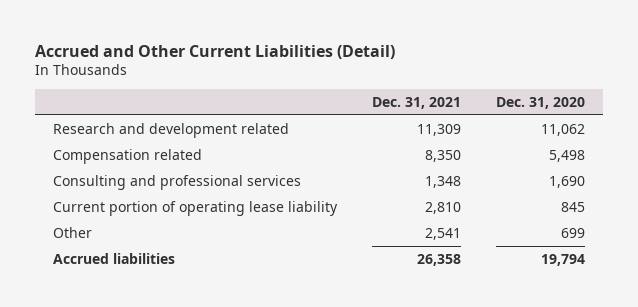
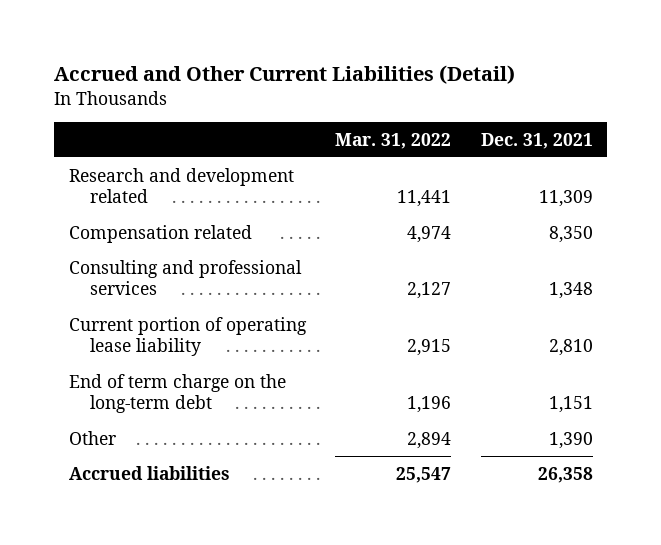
[496,97,586,110] Dec. 31, 2020 -> none
none -> [335,132,452,149] Mar. 31, 2022
none -> [68,373,286,414] End of term charge on the long-term debt
[425,227,462,240] 2,541 -> [548,431,593,449] 1,390

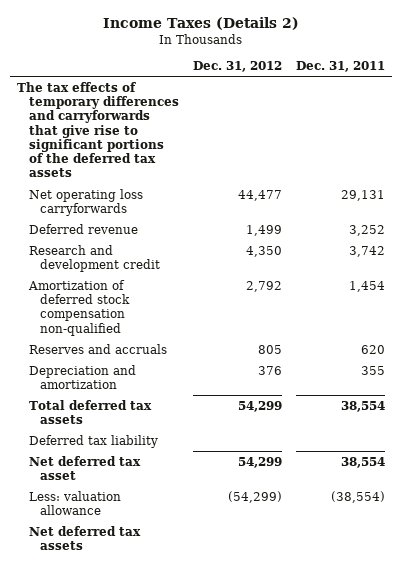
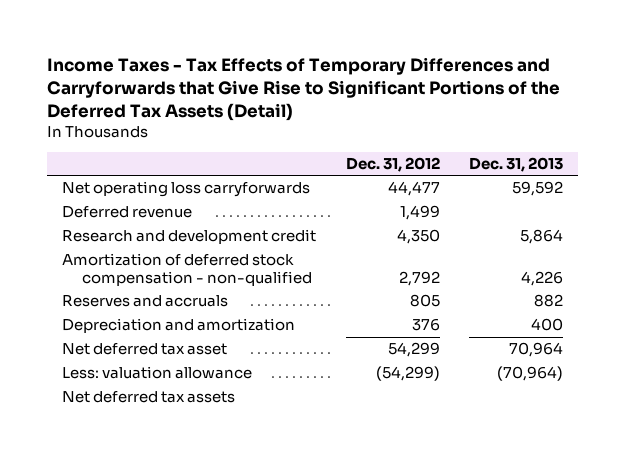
[103,17,300,31] Income Taxes (Details 2) -> [47,56,561,121] Income Taxes - Tax Effects of Temporary Differences and Carryforwards that Give Rise to Significant Portions of the Deferred Tax Assets (Detail)
[296,61,386,73] Dec. 31, 2011 -> none
none -> [469,157,564,173] Dec. 31, 2013
[17,81,179,178] The tax effects of temporary differences and carryforwards that give rise to significant portions of the deferred tax assets -> none
[27,279,131,336] Amortization of deferred stock compensation non-qualified -> [62,253,312,286] Amortization of deferred stock compensation - non-qualified
[28,399,152,425] Total deferred tax assets -> none
[28,434,158,448] Deferred tax liability -> none

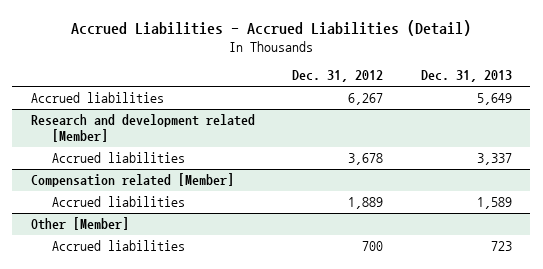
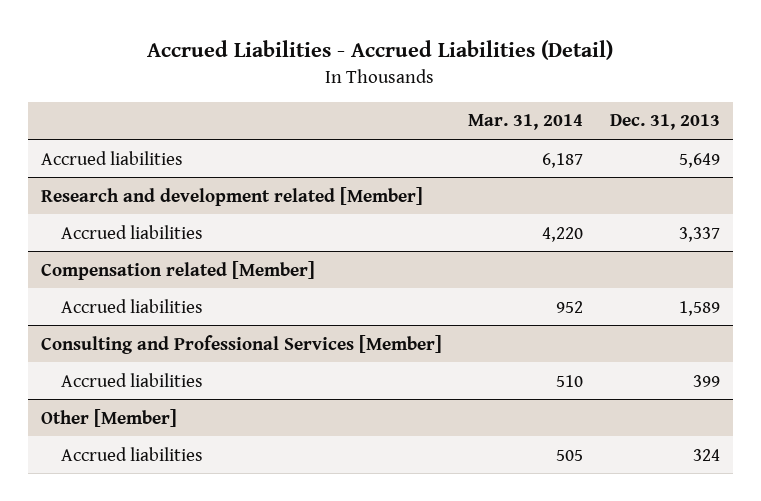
[292,70,384,83] Dec. 31, 2012 -> none
none -> [468,114,584,131] Mar. 31, 2014
none -> [41,334,443,354] Consulting and Professional Services [Member]
none -> [61,372,204,387] Accrued liabilities
[490,241,512,252] 723 -> [692,448,720,461] 324

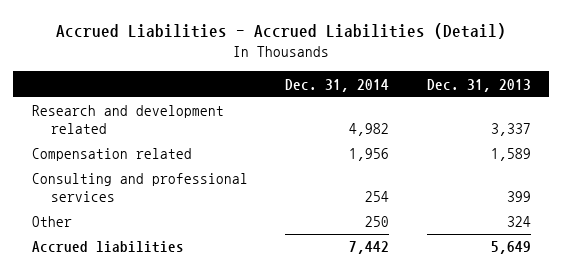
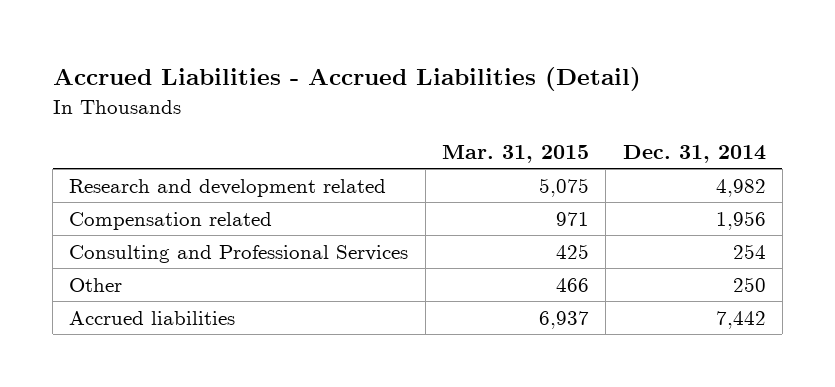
[426,78,531,92] Dec. 31, 2013 -> none
none -> [441,144,589,163] Mar. 31, 2015
[31,173,248,202] Consulting and professional services -> [69,244,409,263] Consulting and Professional Services

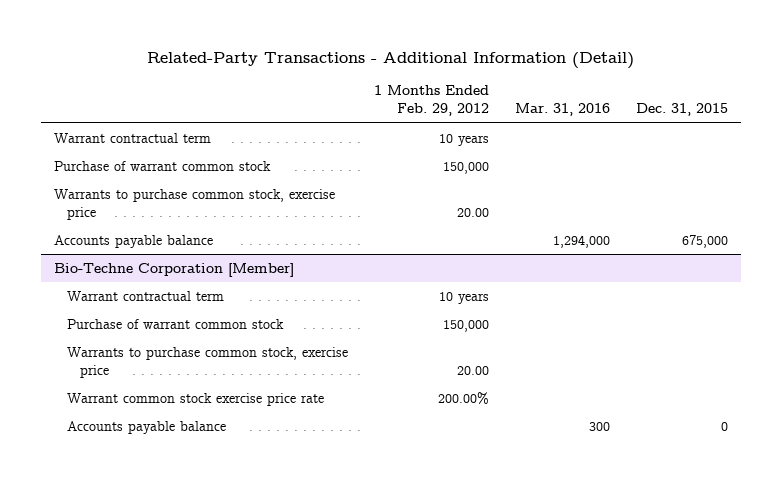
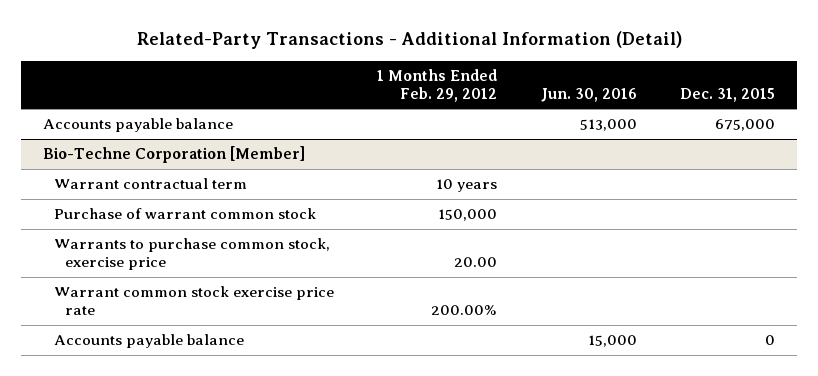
[514,103,610,117] Mar. 31, 2016 -> none
none -> [540,87,637,102] Jun. 30, 2016
[54,132,212,143] Warrant contractual term -> none
[54,160,272,171] Purchase of warrant common stock -> none
[54,188,336,220] Warrants to purchase common stock, exercise price -> none

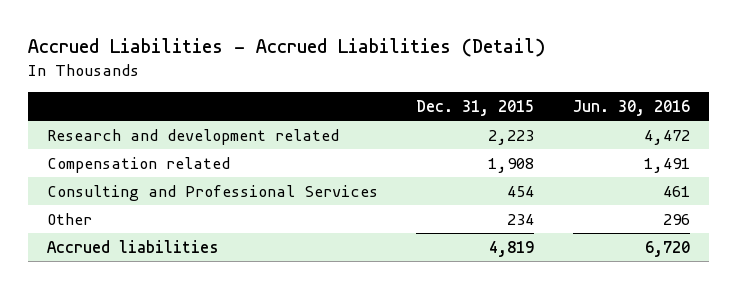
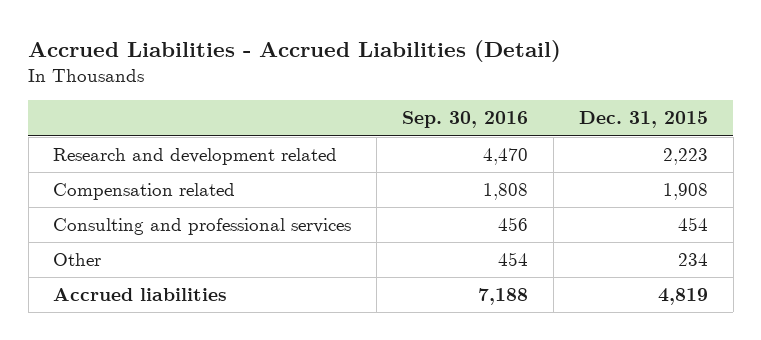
[572,99,690,116] Jun. 30, 2016 -> none
none -> [402,111,529,129] Sep. 30, 2016
[46,184,378,201] Consulting and Professional Services -> [53,217,352,235] Consulting and professional services

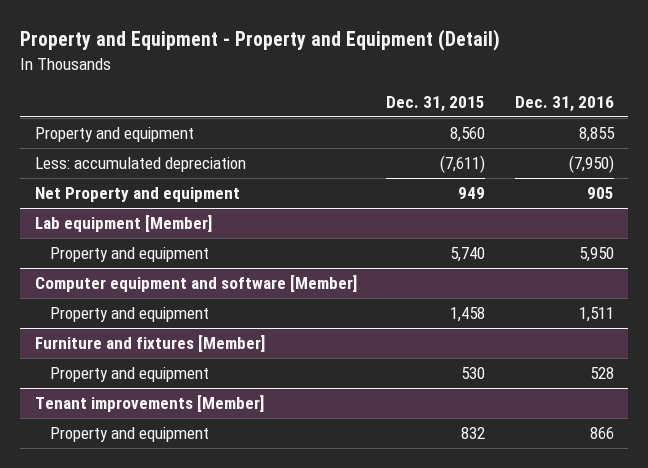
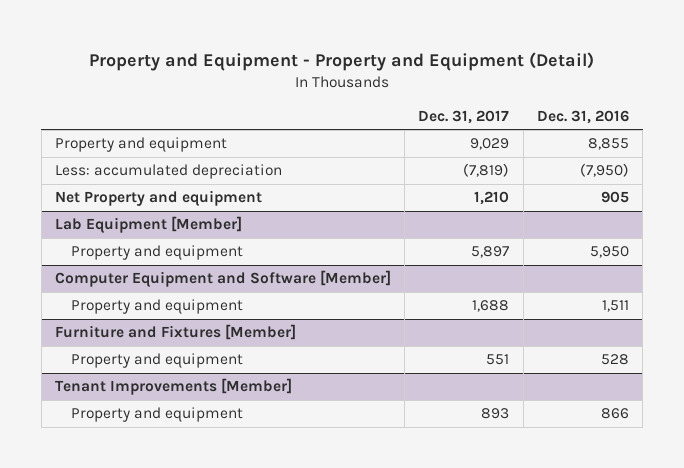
[386,95,486,112] Dec. 31, 2015 -> none
none -> [418,109,510,124] Dec. 31, 2017
[34,215,212,233] Lab equipment [Member] -> [55,216,243,234] Lab Equipment [Member]
[34,275,357,293] Computer equipment and software [Member] -> [55,270,392,288] Computer Equipment and Software [Member]
[34,335,265,353] Furniture and fixtures [Member] -> [55,324,297,341] Furniture and Fixtures [Member]
[34,395,264,413] Tenant improvements [Member] -> [55,378,293,396] Tenant Improvements [Member]

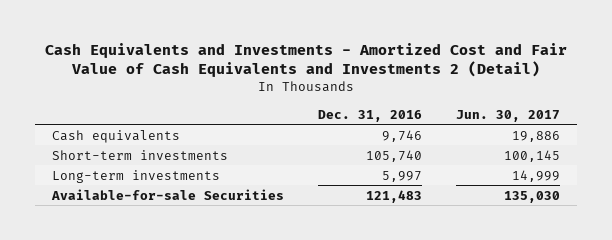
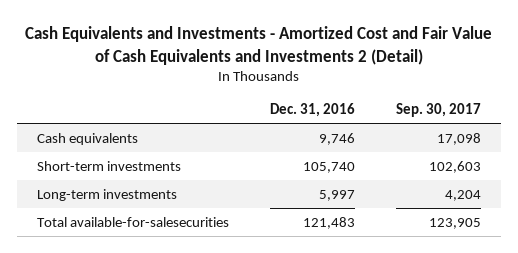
[455,109,560,122] Jun. 30, 2017 -> none
none -> [395,103,481,118] Sep. 30, 2017
[51,188,285,200] Available-for-sale Securities -> [37,216,230,227] Total available-for-salesecurities

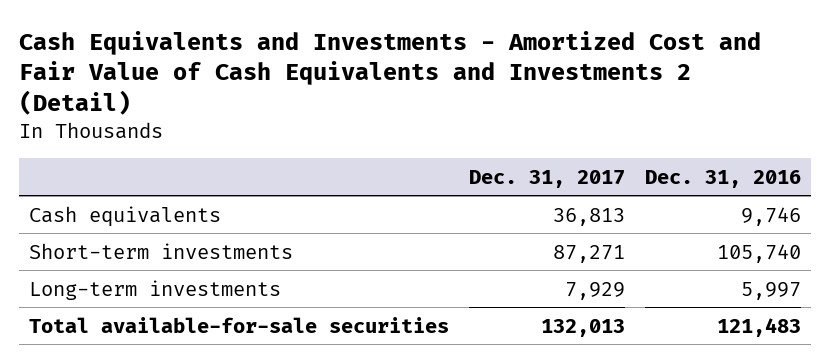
[395,103,481,118] Sep. 30, 2017 -> none
none -> [469,169,626,188] Dec. 31, 2017
[37,216,230,227] Total available-for-salesecurities -> [28,316,449,333] Total available-for-sale securities

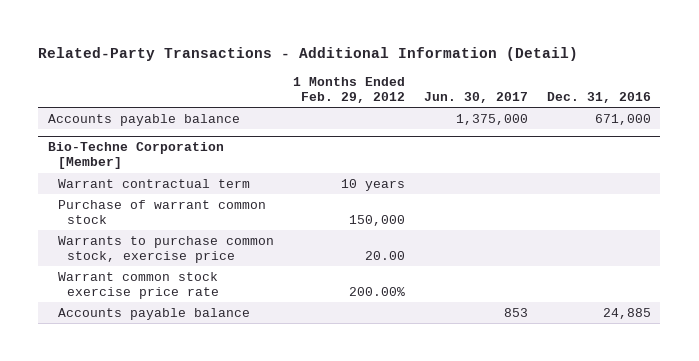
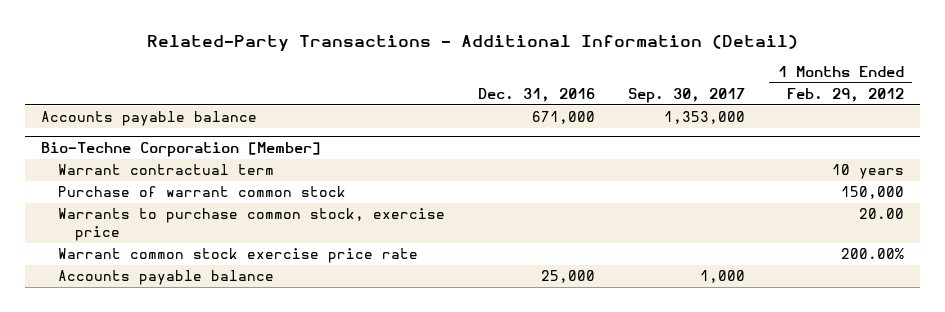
[423,91,528,103] Jun. 30, 2017 -> none
none -> [627,88,745,104] Sep. 30, 2017
[602,307,651,319] 24,885 -> [541,270,596,284] 25,000

